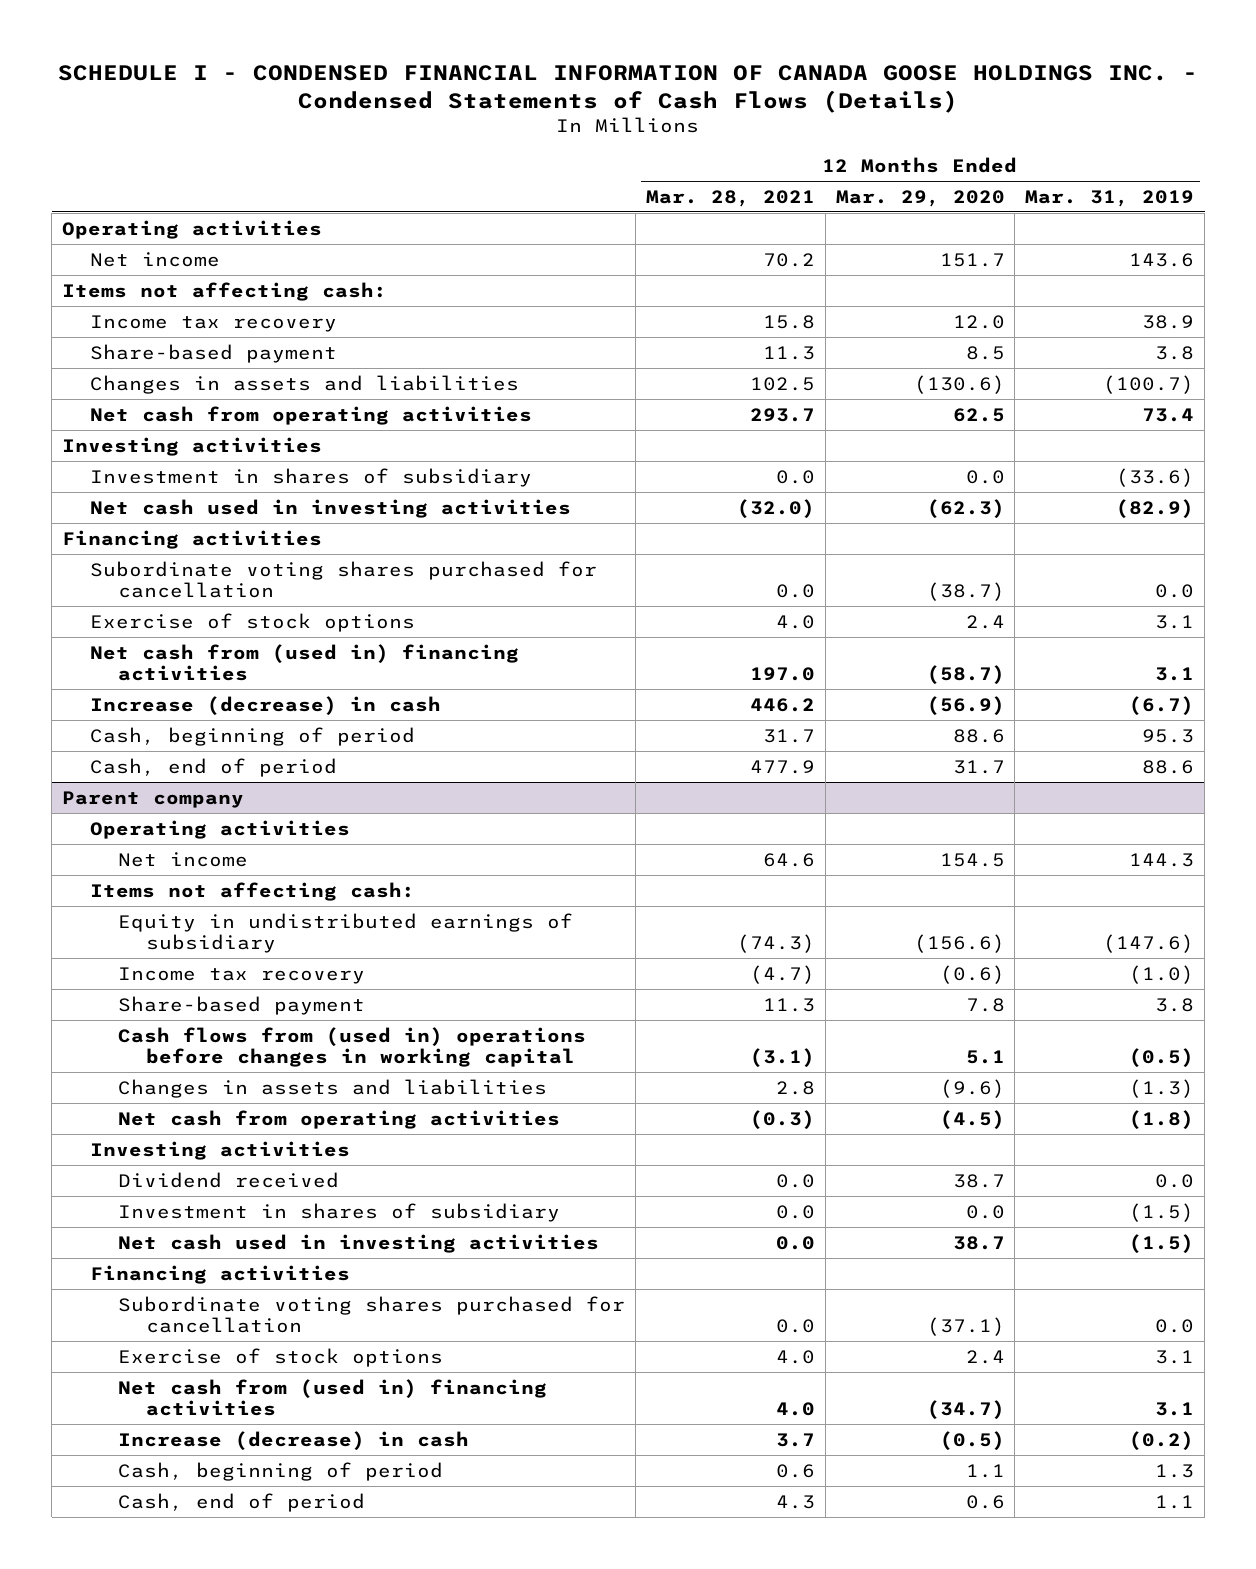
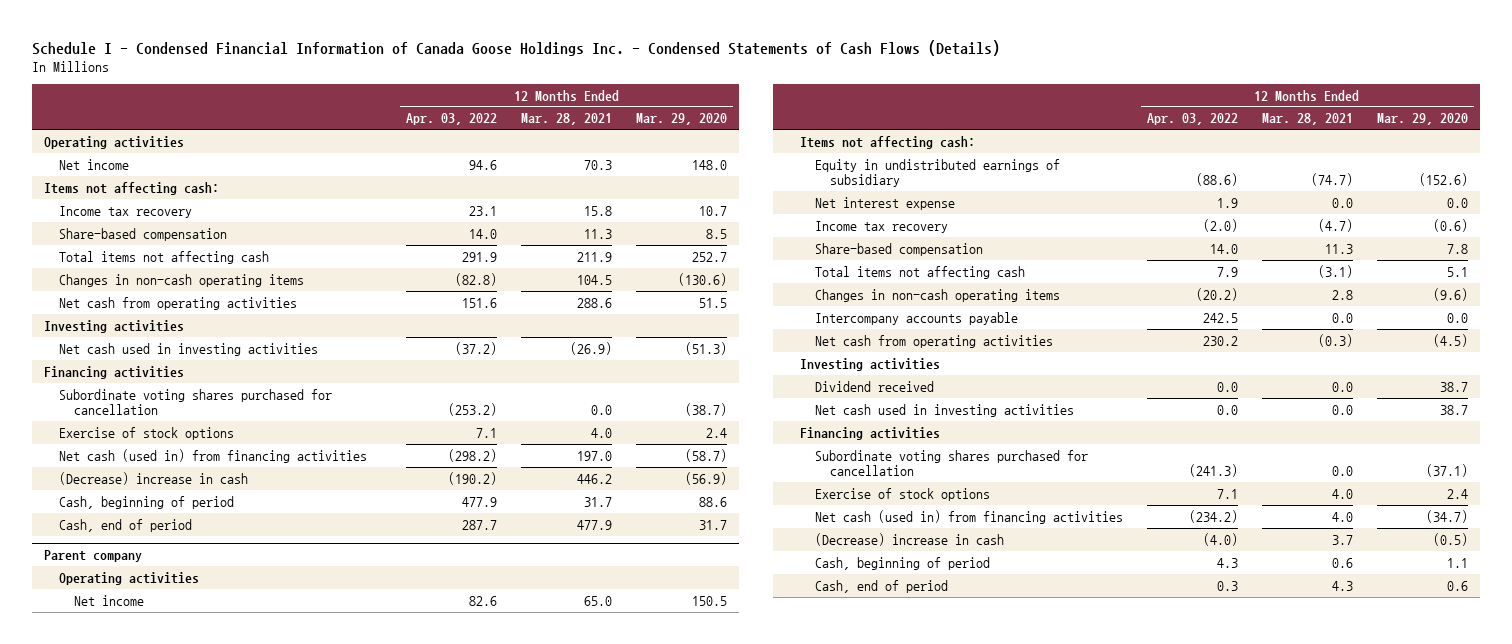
[58,64,1199,113] SCHEDULE I - CONDENSED FINANCIAL INFORMATION OF CANADA GOOSE HOLDINGS INC. - Condensed Statements of Cash Flows (Details) -> [32,39,1001,56] Schedule I - Condensed Financial Information of Canada Goose Holdings Inc. - Condensed Statements of Cash Flows (Details)
[1025,189,1195,207] Mar. 31, 2019 -> none
none -> [406,113,498,126] Apr. 03, 2022
[762,252,815,267] 70.2 -> [584,159,613,170] 70.3
[939,252,1005,267] 151.7 -> [692,159,728,170] 148.0
[952,314,1005,329] 12.0 -> [699,205,728,216] 10.7
[89,343,337,363] Share-based payment -> [59,227,228,241] Share-based compensation
none -> [59,250,270,264] Total items not affecting cash
[89,374,519,394] Changes in assets and liabilities -> [59,273,305,287] Changes in non-cash operating items
[749,376,815,391] 102.5 -> [577,274,613,285] 104.5
[749,407,815,422] 293.7 -> [577,297,613,308] 288.6
[952,407,1005,422] 62.5 -> [699,297,728,308] 51.5
[89,467,532,487] Investment in shares of subsidiary -> none
[736,498,815,518] (32.0) -> [570,341,613,355] (26.9)
[926,498,1005,518] (62.3) -> [685,341,728,355] (51.3)
[89,643,519,682] Net cash from (used in) financing activities -> [59,448,368,463] Net cash (used in) from financing activities
[89,695,441,715] Increase (decrease) in cash -> [59,471,249,485] (Decrease) increase in cash
[762,852,815,867] 64.6 -> [584,595,613,606] 65.0
[939,852,1005,867] 154.5 -> [692,595,728,606] 150.5
[736,934,815,954] (74.3) -> [1310,172,1353,186] (74.7)
[913,934,1005,954] (156.6) -> [1418,172,1468,186] (152.6)
none -> [814,196,955,210] Net interest expense
[117,995,365,1015] Share-based payment -> [814,242,983,256] Share-based compensation
[117,1026,586,1068] Cash flows from (used in) operations before changes in working capital -> [814,265,1025,279] Total items not affecting cash
[117,1078,547,1098] Changes in assets and liabilities -> [814,288,1060,302] Changes in non-cash operating items
none -> [814,311,1018,325] Intercompany accounts payable
[117,1202,560,1222] Investment in shares of subsidiary -> none
[117,1378,547,1417] Net cash from (used in) financing activities -> [814,509,1123,524] Net cash (used in) from financing activities
[117,1430,469,1450] Increase (decrease) in cash -> [814,532,1004,546] (Decrease) increase in cash

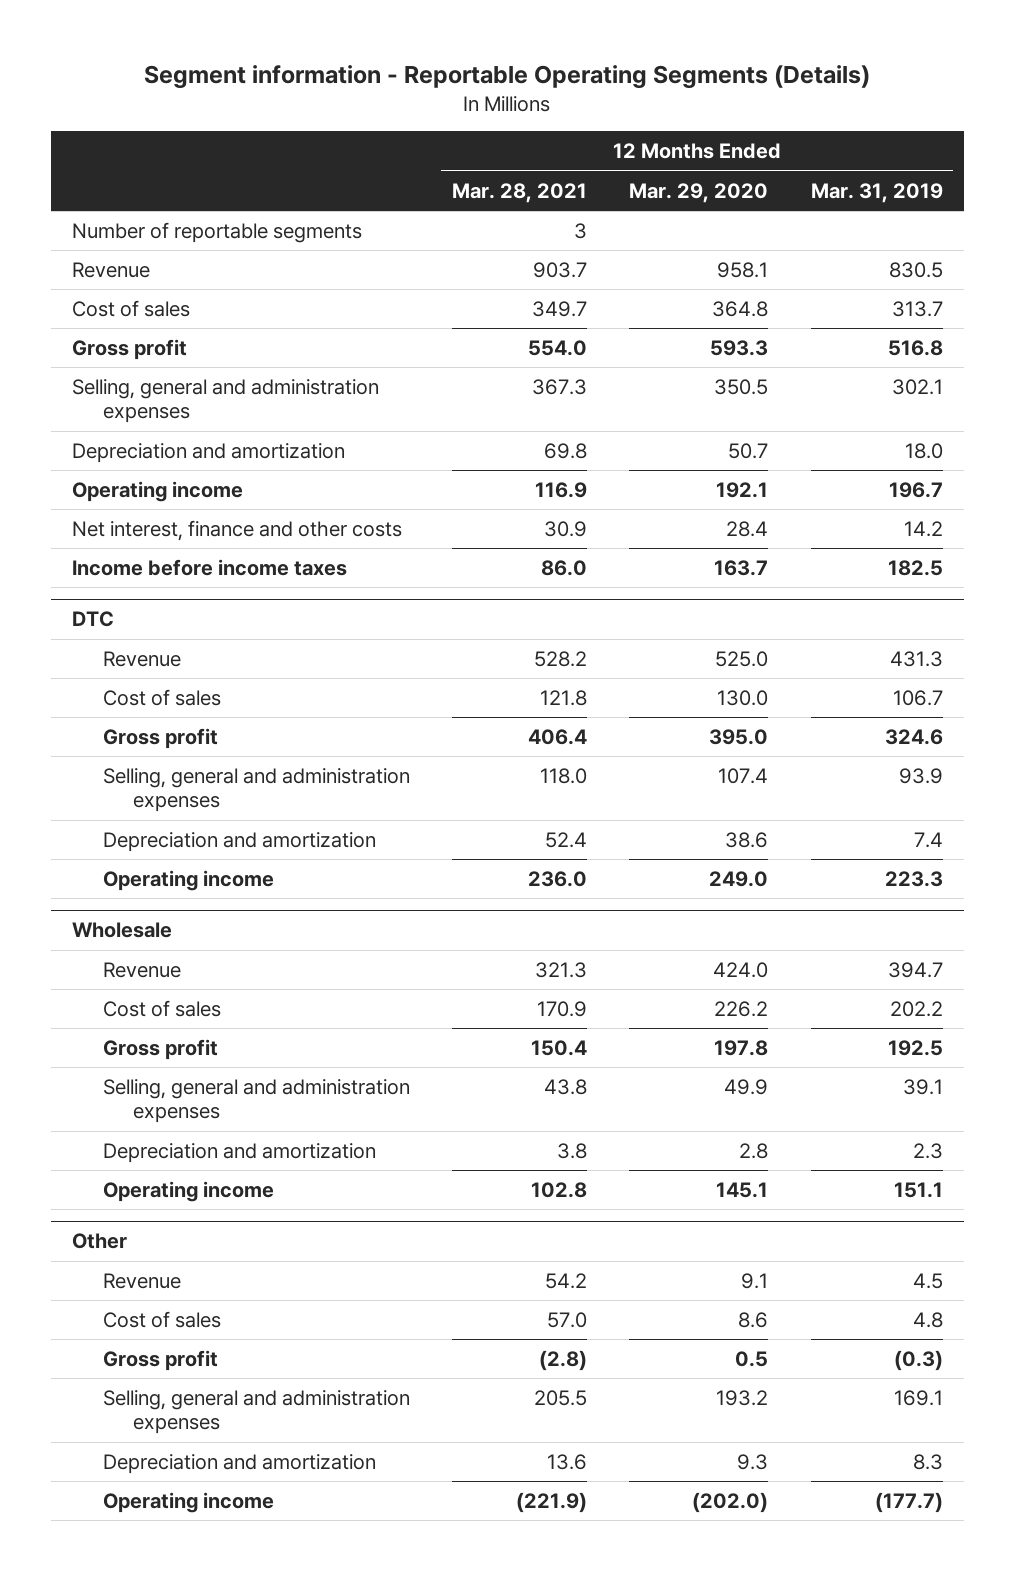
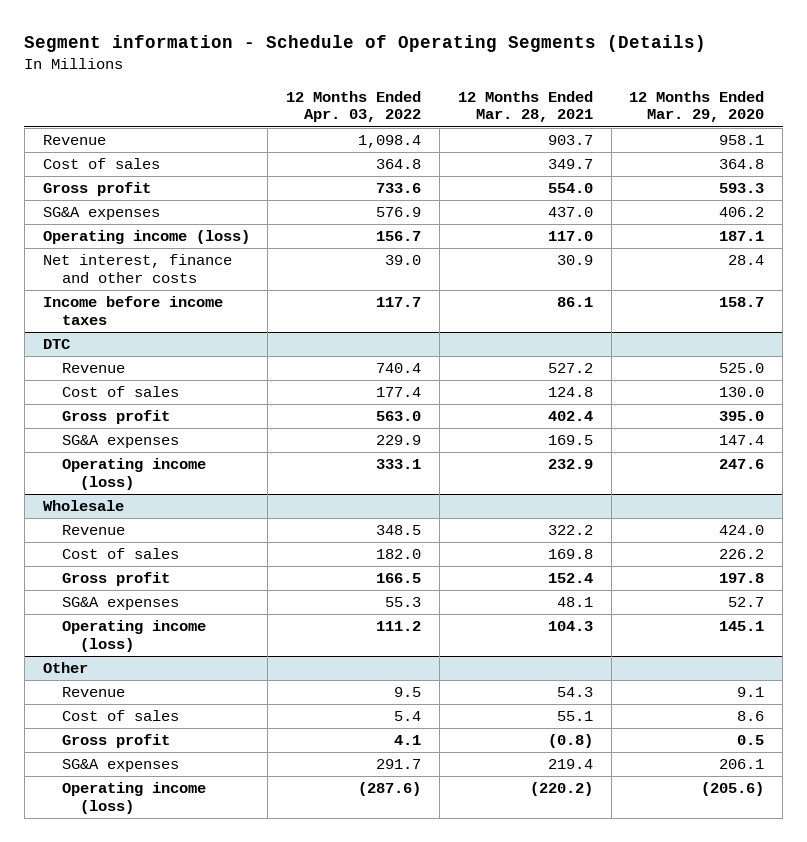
[144,64,871,89] Segment information - Reportable Operating Segments (Details) -> [24,35,707,53] Segment information - Schedule of Operating Segments (Details)
[810,182,943,203] Mar. 31, 2019 -> none
none -> [286,90,422,123] 12 Months Ended Apr. 03, 2022
[71,222,362,244] Number of reportable segments -> none
[71,379,379,424] Selling, general and administration expenses -> none
[71,443,345,464] Depreciation and amortization -> none
none -> [42,207,160,221] SG&A expenses
[71,481,243,503] Operating income -> [42,230,250,245] Operating income (loss)
[534,482,587,499] 116.9 -> [547,231,593,242] 117.0
[716,482,769,499] 192.1 -> [719,231,765,242] 187.1
[540,560,587,577] 86.0 -> [556,297,593,308] 86.1
[714,560,769,577] 163.7 -> [719,297,765,308] 158.7
[102,768,410,813] Selling, general and administration expenses -> none
[102,832,376,853] Depreciation and amortization -> none
[533,651,587,668] 528.2 -> [547,363,593,374] 527.2
[539,690,587,707] 121.8 -> [547,387,593,398] 124.8
[527,729,587,746] 406.4 -> [547,411,593,422] 402.4
none -> [61,435,179,449] SG&A expenses
[102,870,274,892] Operating income -> [61,458,206,491] Operating income (loss)
[527,871,587,888] 236.0 -> [547,459,593,470] 232.9
[709,871,769,888] 249.0 -> [719,459,765,470] 247.6
[102,1079,410,1124] Selling, general and administration expenses -> none
[102,1143,376,1164] Depreciation and amortization -> none
[534,962,587,979] 321.3 -> [547,525,593,536] 322.2
[536,1001,587,1018] 170.9 -> [547,549,593,560] 169.8
[530,1040,587,1057] 150.4 -> [547,573,593,584] 152.4
none -> [61,597,179,611] SG&A expenses
[102,1181,274,1203] Operating income -> [61,620,206,653] Operating income (loss)
[530,1182,587,1199] 102.8 -> [547,621,593,632] 104.3
[102,1390,410,1435] Selling, general and administration expenses -> none
[102,1454,376,1475] Depreciation and amortization -> none
[544,1273,587,1290] 54.2 -> [556,687,593,698] 54.3
[546,1312,587,1329] 57.0 -> [556,711,593,722] 55.1
[538,1350,587,1372] (2.8) -> [547,734,593,749] (0.8)
none -> [61,759,179,773] SG&A expenses
[102,1492,274,1514] Operating income -> [61,782,206,815] Operating income (loss)
[515,1492,587,1514] (221.9) -> [529,782,593,797] (220.2)
[692,1492,769,1514] (202.0) -> [701,782,765,797] (205.6)

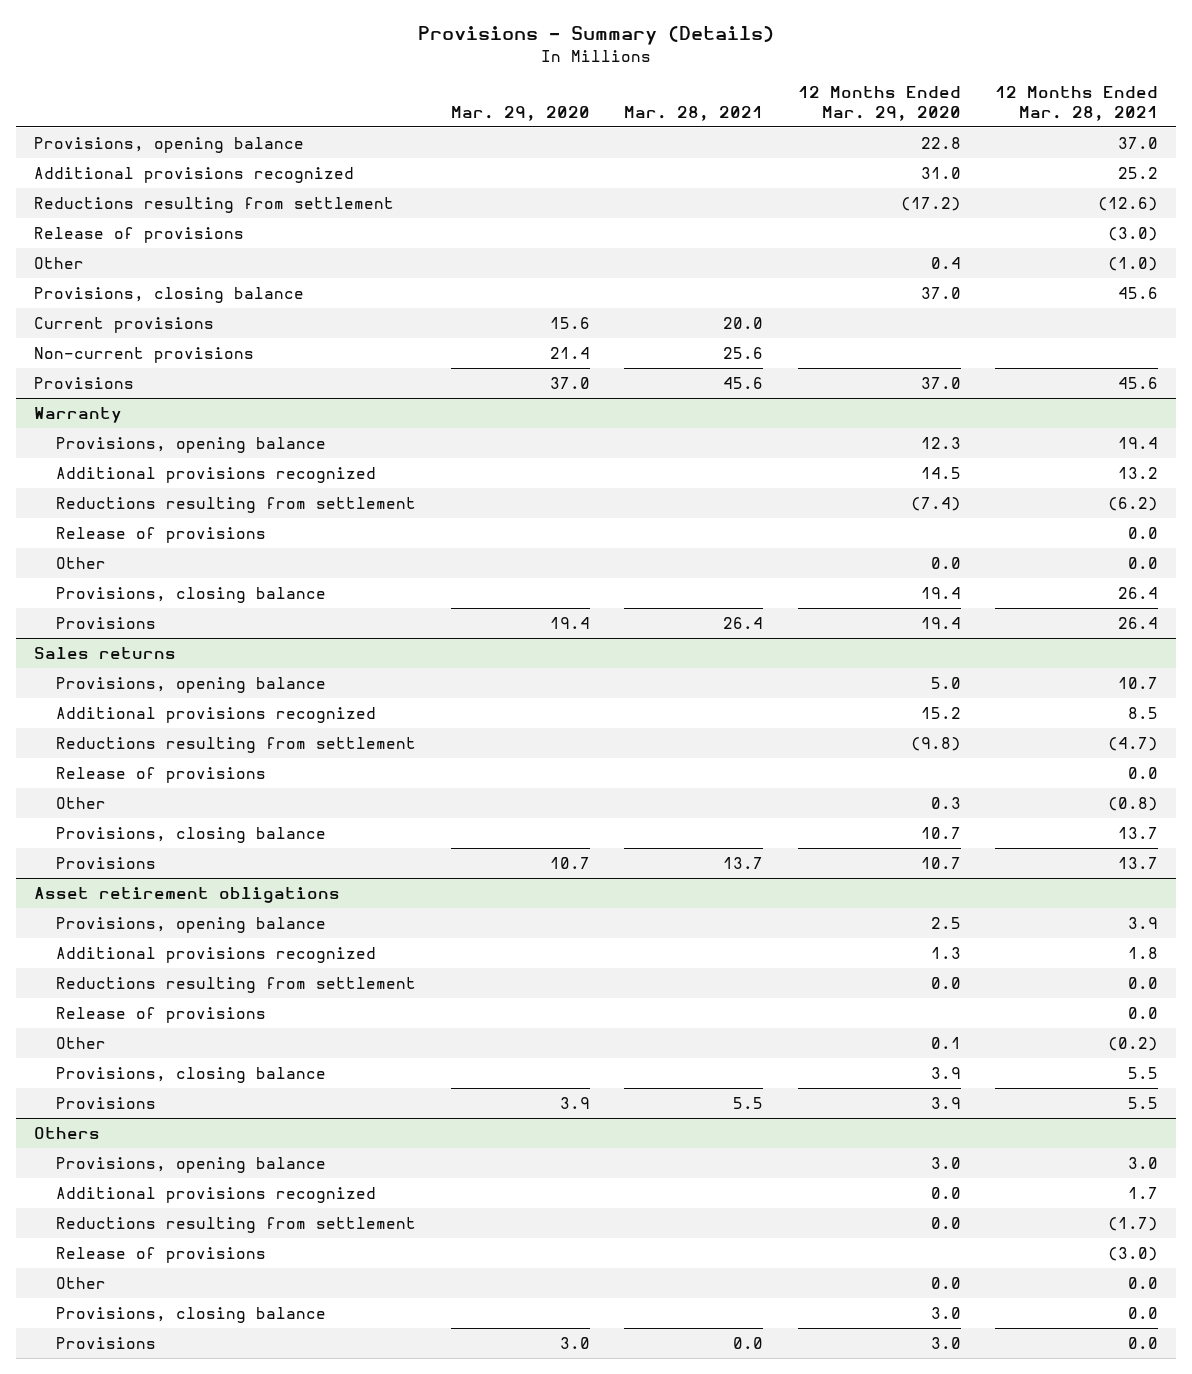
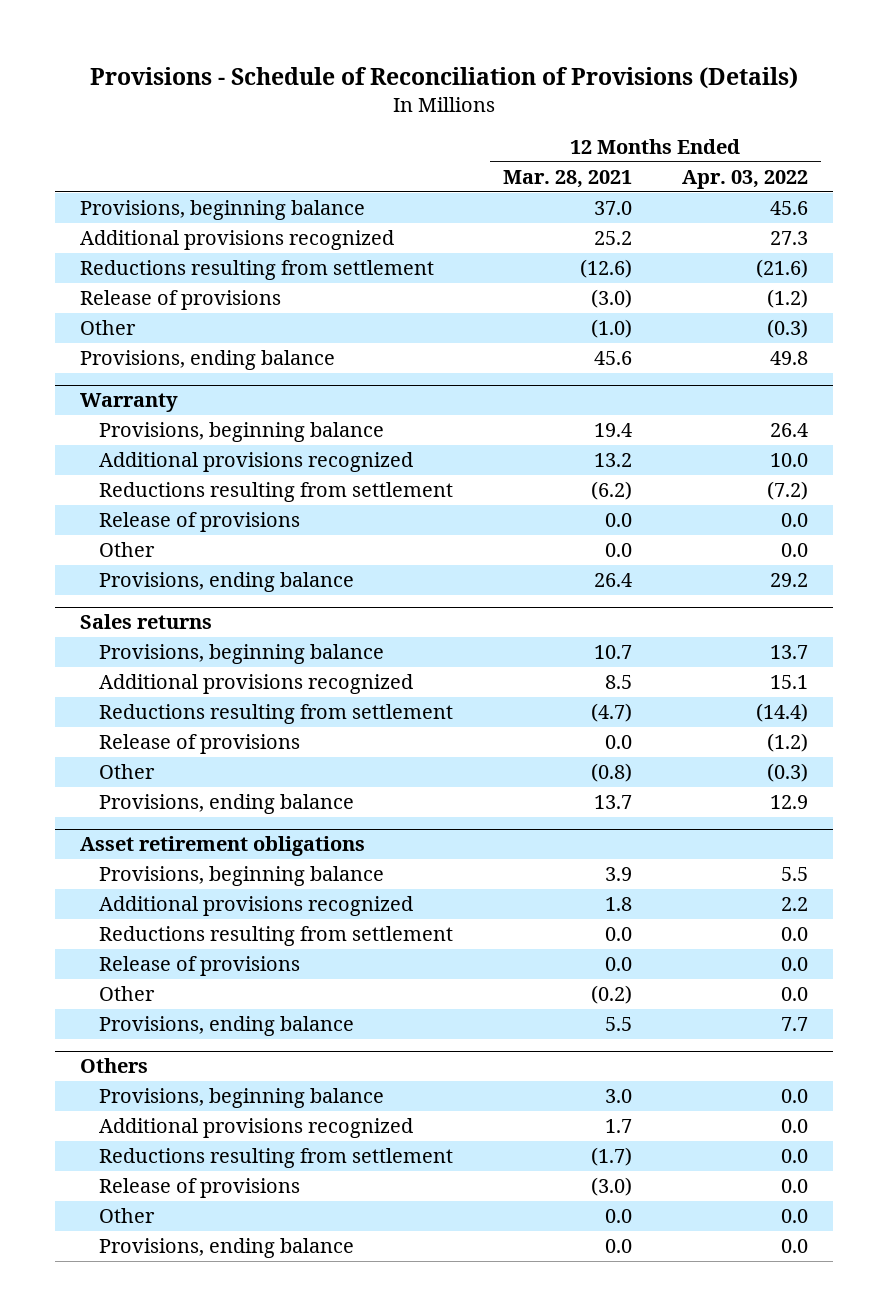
[417,26,774,46] Provisions - Summary (Details) -> [89,67,798,90] Provisions - Schedule of Reconciliation of Provisions (Details)
[450,105,590,121] Mar. 29, 2020 -> none
[624,105,764,121] Mar. 28, 2021 -> none
[797,85,961,121] 12 Months Ended Mar. 29, 2020 -> none
none -> [681,169,808,189] Apr. 03, 2022
[33,136,304,153] Provisions, opening balance -> [79,200,365,221] Provisions, beginning balance
[33,316,214,333] Current provisions -> none
[33,346,254,363] Non-current provisions -> none
[33,376,134,389] Provisions -> none
[33,286,304,303] Provisions, closing balance -> [79,350,335,371] Provisions, ending balance
[56,436,327,453] Provisions, opening balance -> [98,422,384,443] Provisions, beginning balance
[56,616,157,629] Provisions -> none
[56,586,327,603] Provisions, closing balance -> [98,572,354,593] Provisions, ending balance
[56,676,327,693] Provisions, opening balance -> [98,644,384,665] Provisions, beginning balance
[56,856,157,869] Provisions -> none
[56,826,327,843] Provisions, closing balance -> [98,794,354,815] Provisions, ending balance
[56,916,327,933] Provisions, opening balance -> [98,866,384,887] Provisions, beginning balance
[56,1096,157,1109] Provisions -> none
[56,1066,327,1083] Provisions, closing balance -> [98,1016,354,1037] Provisions, ending balance
[56,1156,327,1173] Provisions, opening balance -> [98,1088,384,1109] Provisions, beginning balance
[56,1336,157,1349] Provisions -> none
[56,1306,327,1323] Provisions, closing balance -> [98,1238,354,1259] Provisions, ending balance

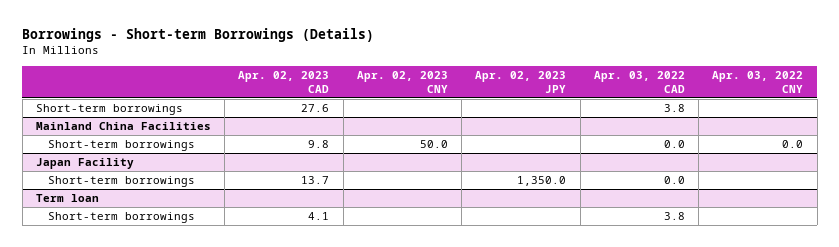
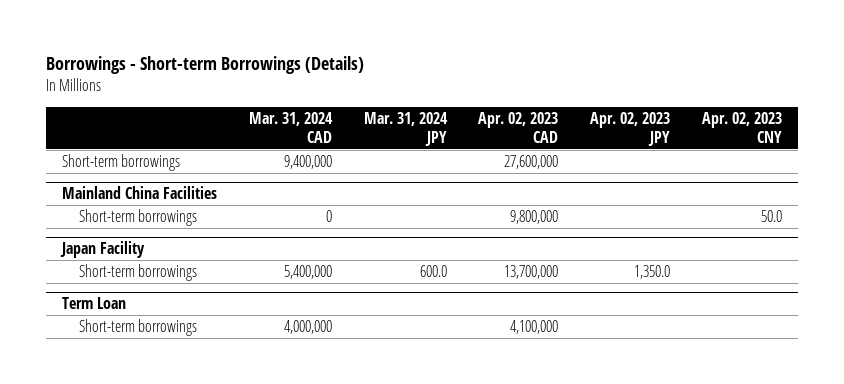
[593,70,685,93] Apr. 03, 2022 CAD -> none
[712,70,804,93] Apr. 03, 2022 CNY -> none
none -> [248,112,333,143] Mar. 31, 2024 CAD
none -> [363,112,448,146] Mar. 31, 2024 JPY
[301,104,330,113] 27.6 -> [504,155,559,170] 27,600,000
[308,140,330,149] 9.8 -> [510,210,559,225] 9,800,000
[301,176,330,185] 13.7 -> [504,265,559,280] 13,700,000
[35,194,99,203] Term loan -> [61,297,126,310] Term Loan
[308,212,330,221] 4.1 -> [510,320,559,335] 4,100,000

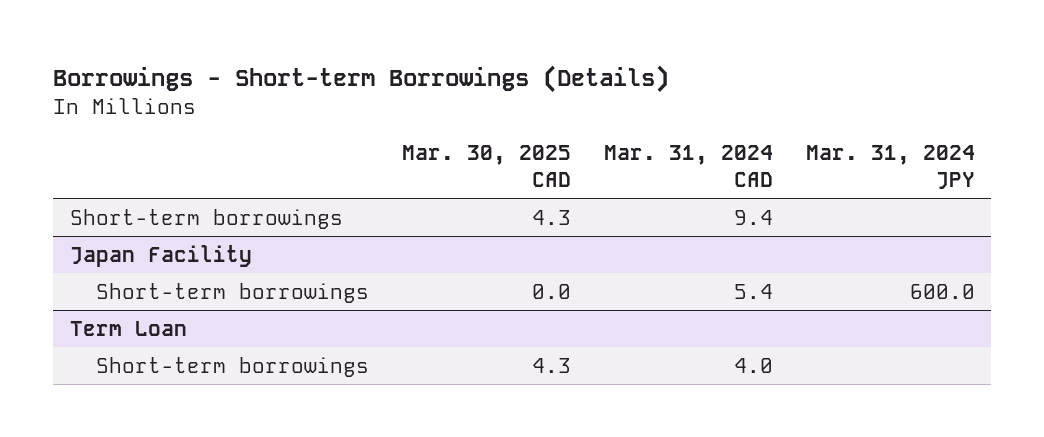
[478,112,559,143] Apr. 02, 2023 CAD -> none
[590,112,671,146] Apr. 02, 2023 JPY -> none
[702,112,783,143] Apr. 02, 2023 CNY -> none
none -> [401,145,571,187] Mar. 30, 2025 CAD
[61,186,217,200] Mainland China Facilities -> none
[78,209,197,227] Short-term borrowings -> none
[283,155,332,170] 9,400,000 -> [733,210,773,226] 9.4
[283,265,332,280] 5,400,000 -> [733,284,773,300] 5.4
[283,320,332,335] 4,000,000 -> [733,358,773,374] 4.0

